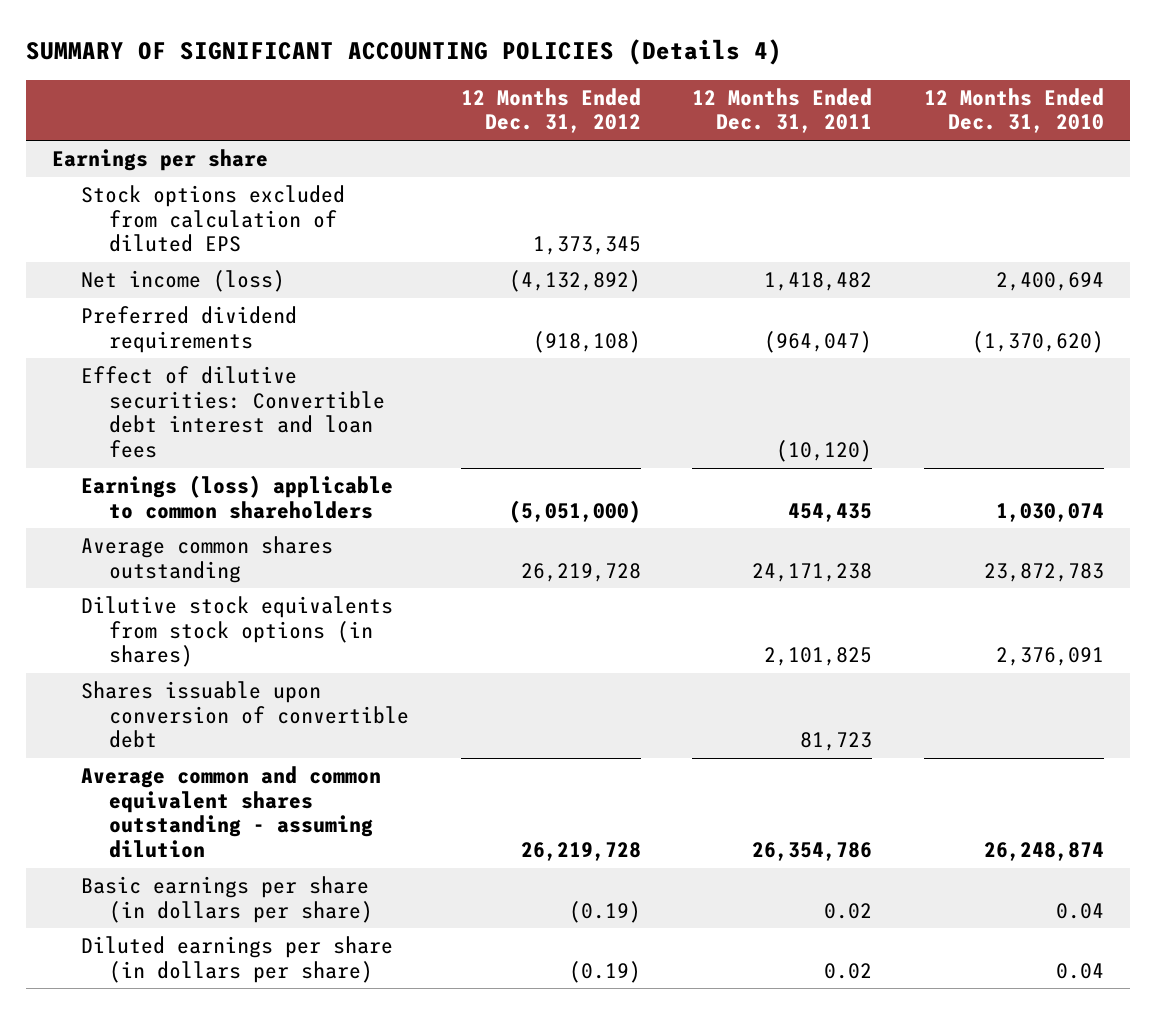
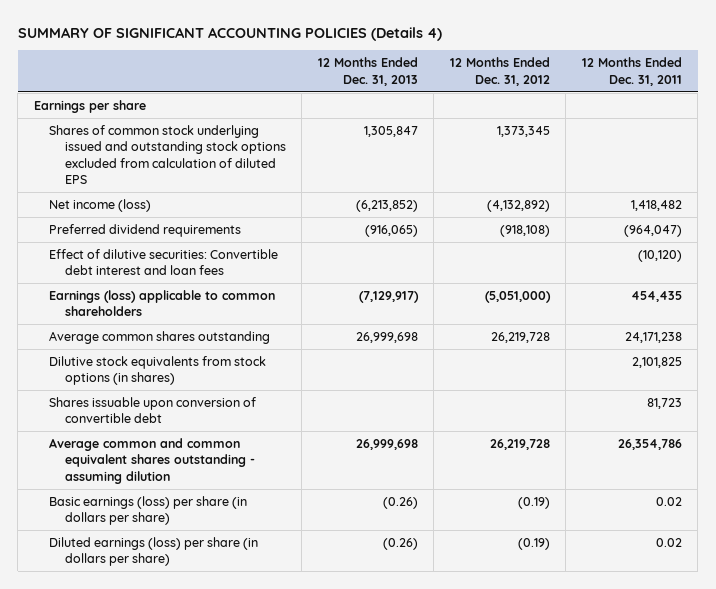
[923,87,1104,134] 12 Months Ended Dec. 31, 2010 -> none
none -> [317,57,418,86] 12 Months Ended Dec. 31, 2013
[80,185,345,253] Stock options excluded from calculation of diluted EPS -> [49,125,286,184] Shares of common stock underlying issued and outstanding stock options excluded from calculation of diluted EPS
[80,876,374,923] Basic earnings per share (in dollars per share) -> [49,496,248,526] Basic earnings (loss) per share (in dollars per share)
[80,936,393,983] Diluted earnings per share (in dollars per share) -> [49,537,259,567] Diluted earnings (loss) per share (in dollars per share)

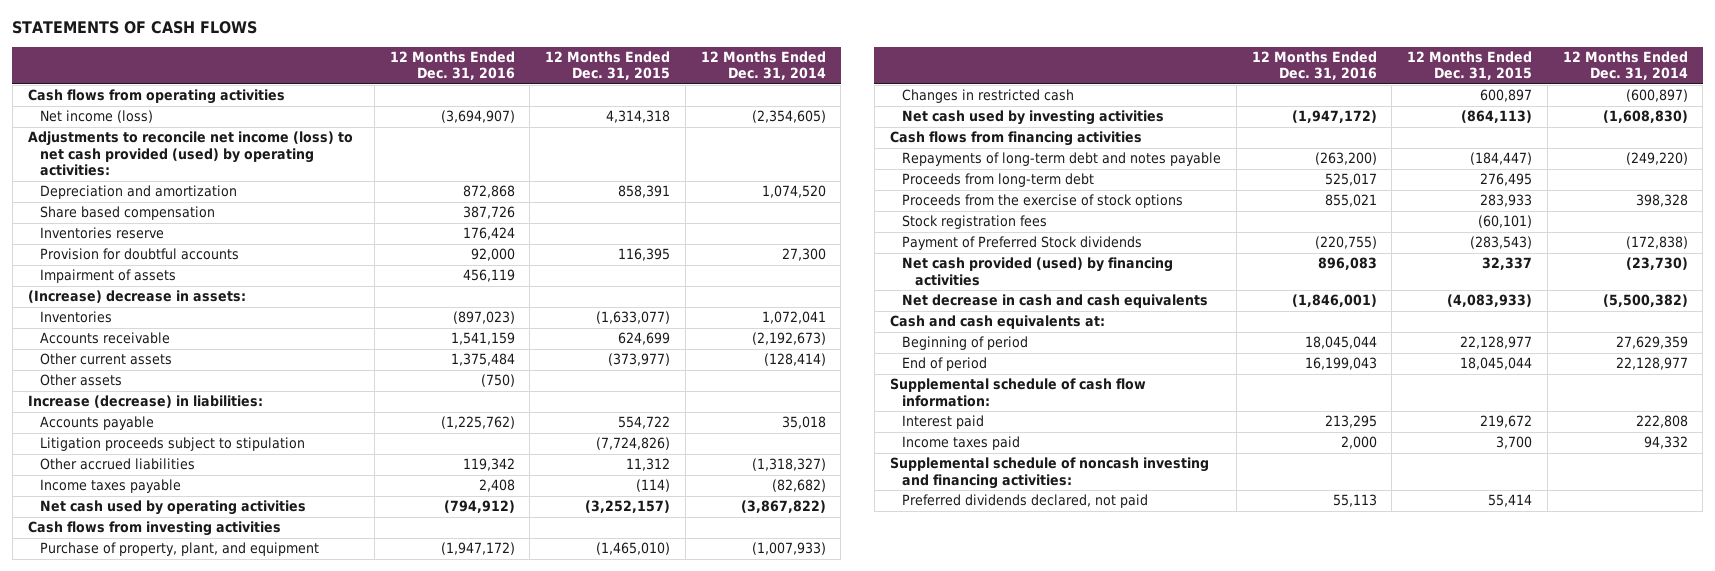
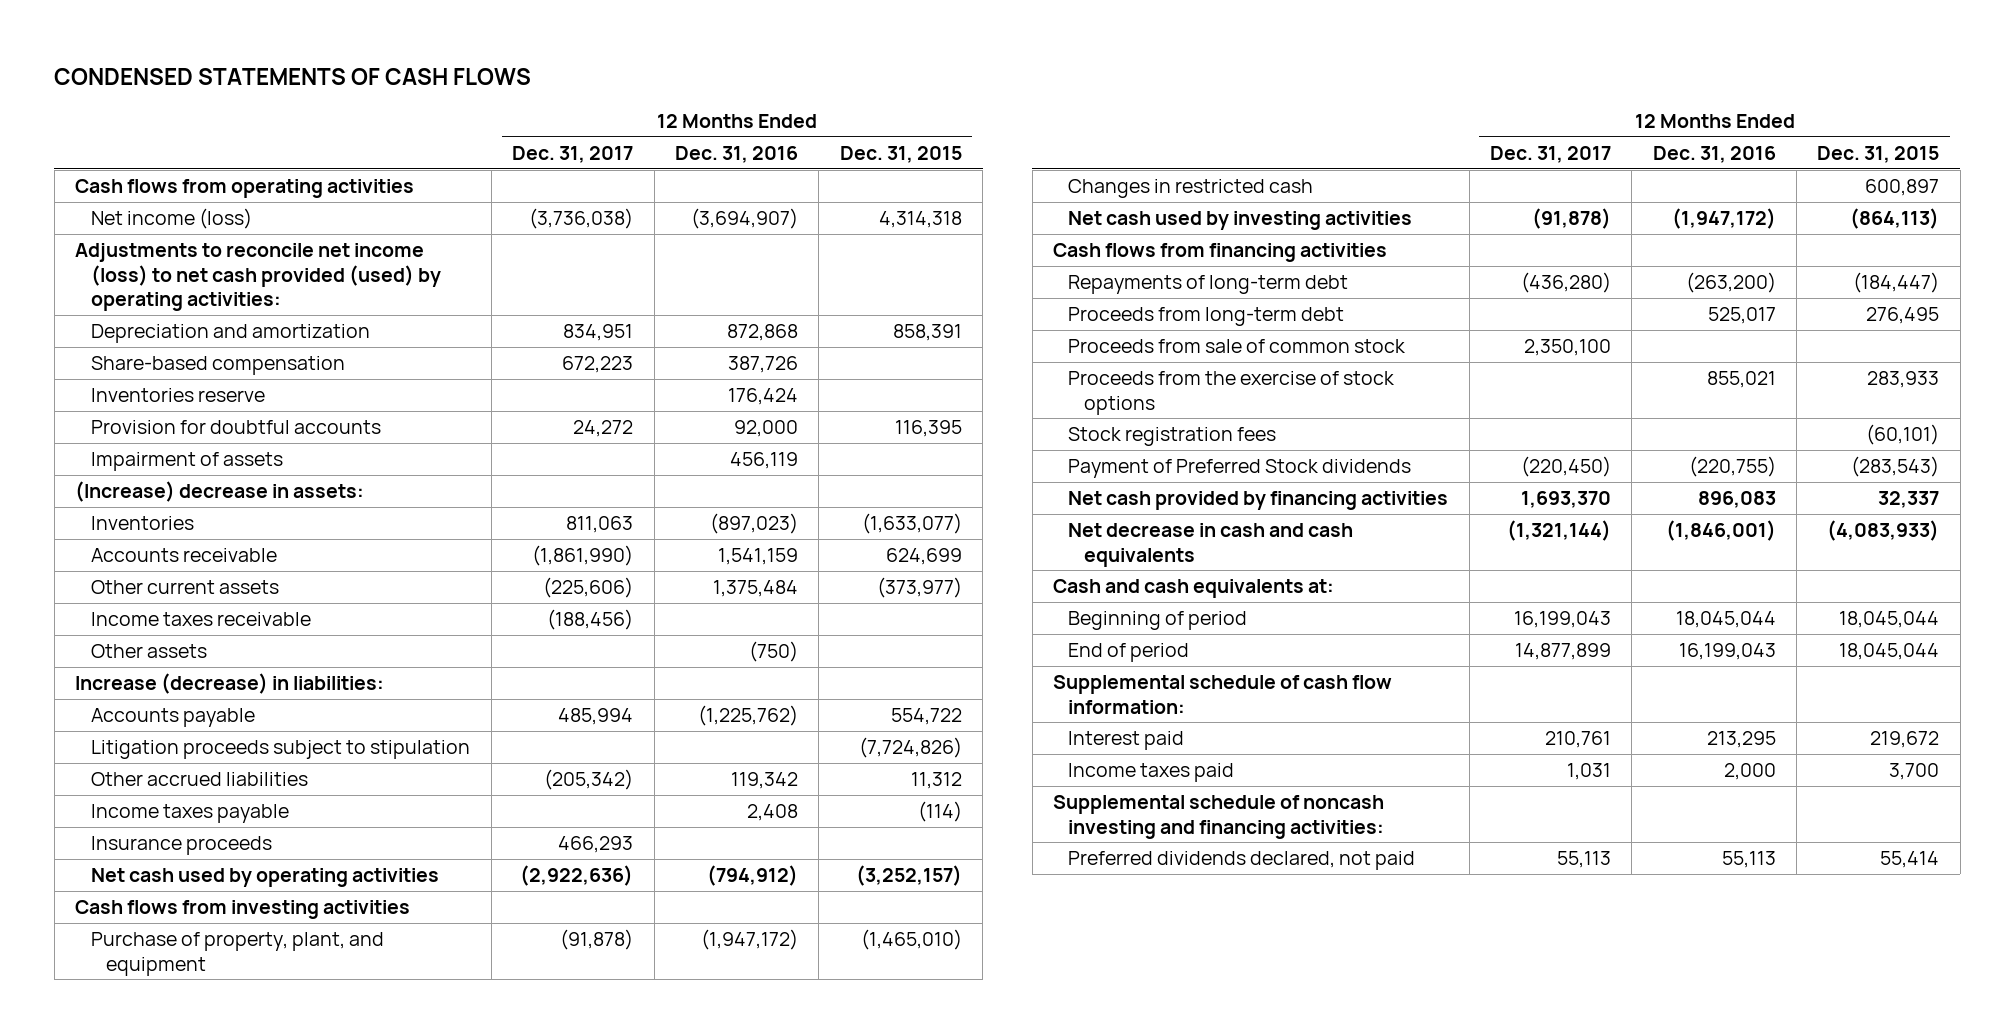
[12,21,258,35] STATEMENTS OF CASH FLOWS -> [54,68,532,86] CONDENSED STATEMENTS OF CASH FLOWS
[700,50,826,81] 12 Months Ended Dec. 31, 2014 -> none
none -> [512,146,634,164] Dec. 31, 2017
[40,206,216,221] Share based compensation -> [90,356,345,376] Share-based compensation
none -> [90,612,311,627] Income taxes receivable
none -> [90,836,272,856] Insurance proceeds
[902,152,1222,167] Repayments of long-term debt and notes payable -> [1068,275,1349,295] Repayments of long-term debt
none -> [1068,339,1407,354] Proceeds from sale of common stock
[902,257,1174,286] Net cash provided (used) by financing activities -> [1068,491,1449,511] Net cash provided by financing activities
[1460,336,1533,350] 22,128,977 -> [1839,611,1940,629] 18,045,044

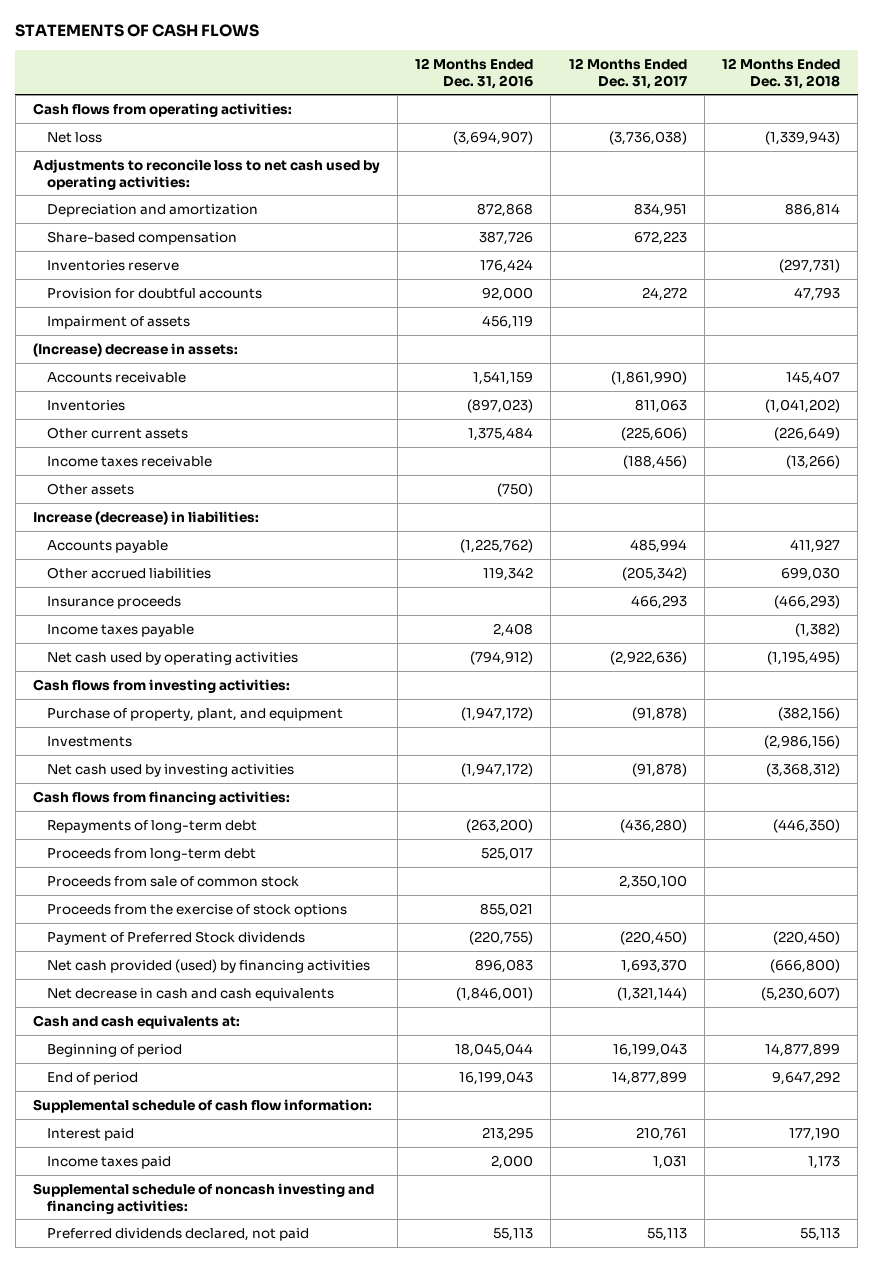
[54,68,532,86] CONDENSED STATEMENTS OF CASH FLOWS -> [15,24,260,38] STATEMENTS OF CASH FLOWS
[839,146,962,164] Dec. 31, 2015 -> none
none -> [721,57,840,89] 12 Months Ended Dec. 31, 2018
[75,179,415,199] Cash flows from operating activities -> [32,102,292,117] Cash flows from operating activities:
[90,208,252,230] Net income (loss) -> [46,131,102,143] Net loss
[75,243,441,311] Adjustments to reconcile net income (loss) to net cash provided (used) by operating activities: -> [32,158,380,190] Adjustments to reconcile loss to net cash used by operating activities:
[90,516,194,531] Inventories -> [46,399,125,411] Inventories
[90,740,470,760] Litigation proceeds subject to stipulation -> none
[90,804,289,824] Income taxes payable -> [46,623,194,637] Income taxes payable
[75,900,411,920] Cash flows from investing activities -> [32,678,290,693] Cash flows from investing activities:
[1068,179,1314,199] Changes in restricted cash -> none
none -> [46,735,132,747] Investments
[1052,243,1387,263] Cash flows from financing activities -> [32,790,290,805] Cash flows from financing activities:
[1068,427,1277,447] Stock registration fees -> none
[1068,491,1449,511] Net cash provided by financing activities -> [46,958,370,973] Net cash provided (used) by financing activities

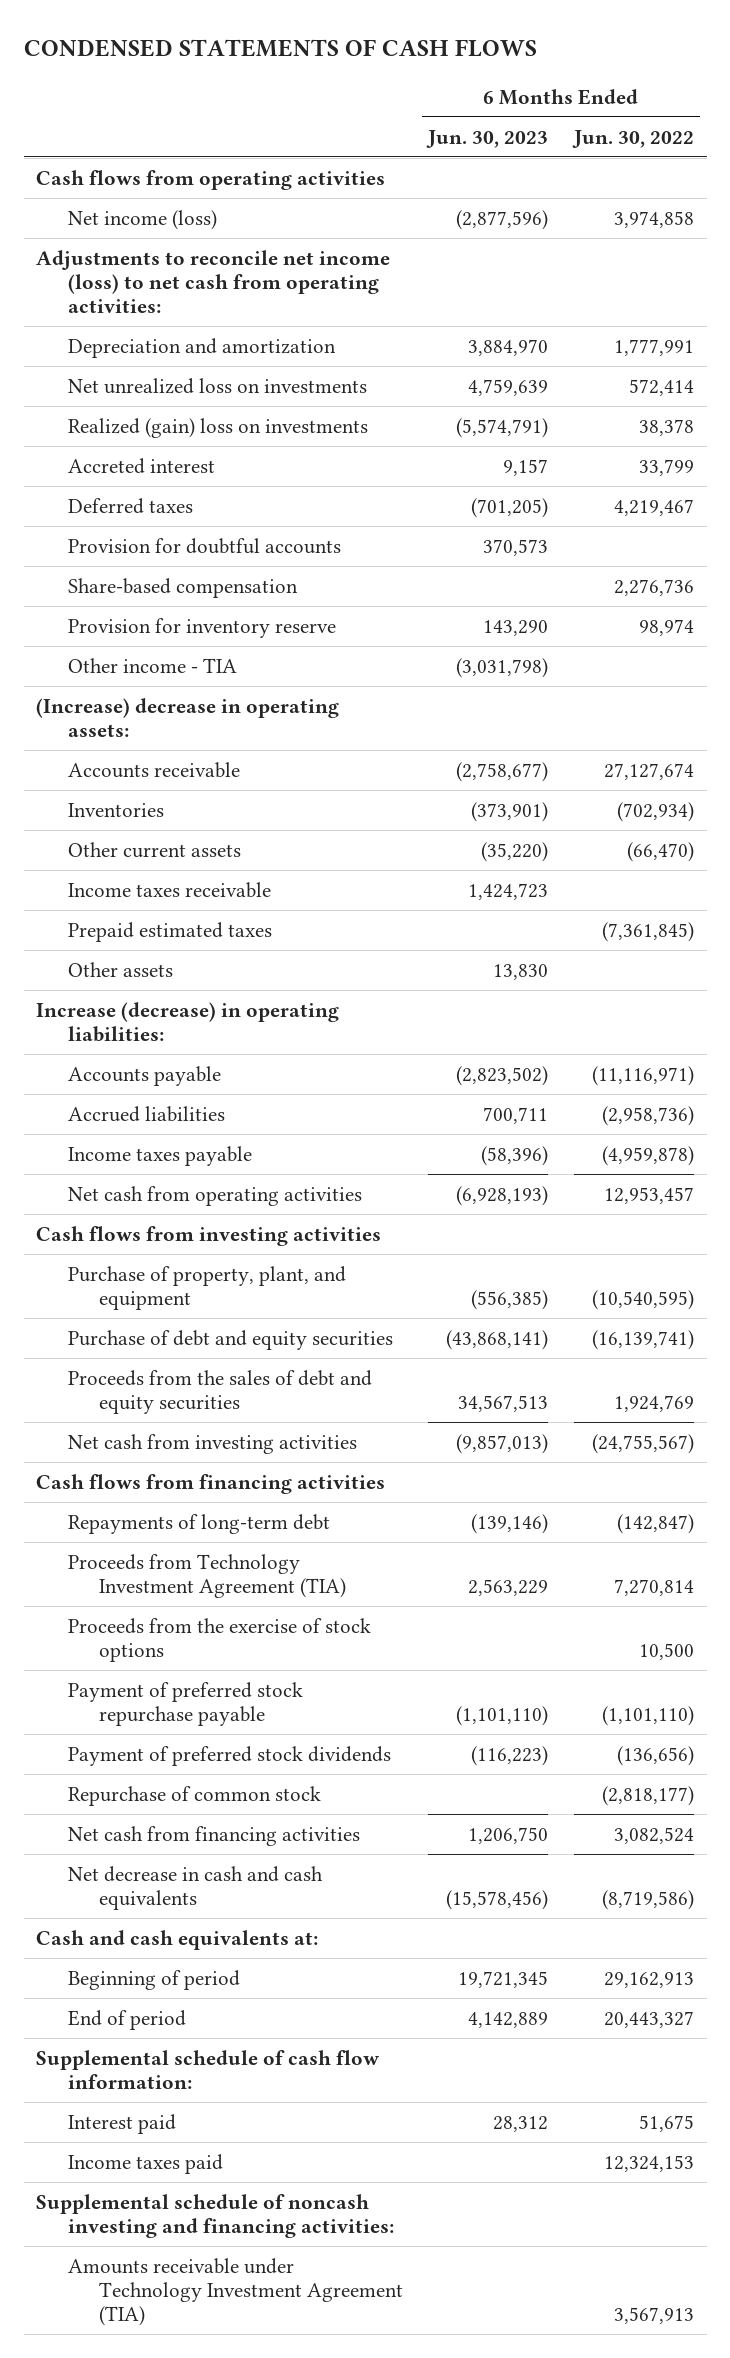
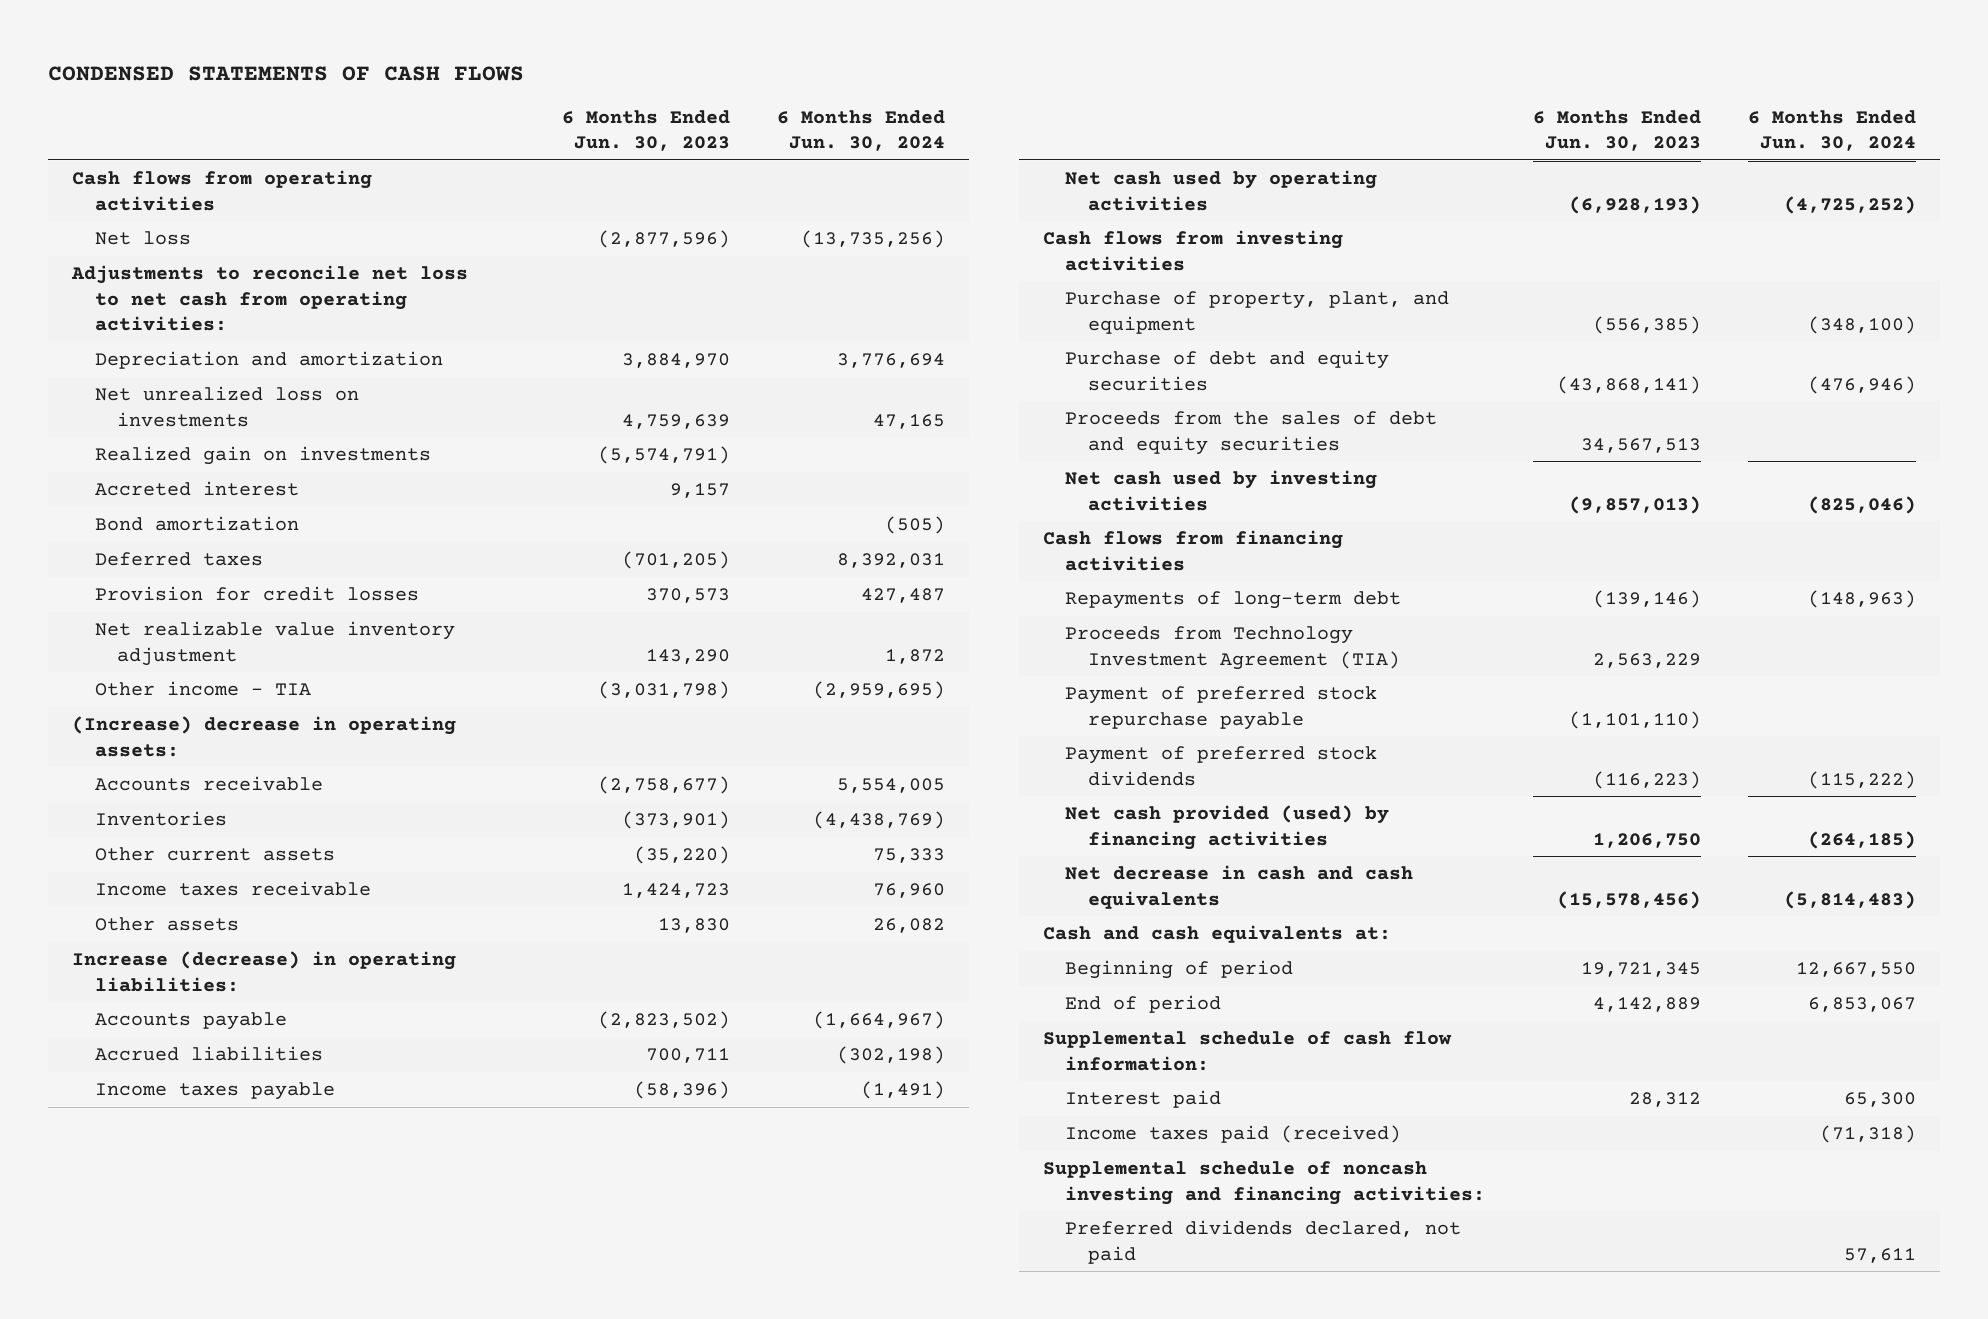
[571,129,694,148] Jun. 30, 2022 -> none
none -> [777,109,946,152] 6 Months Ended Jun. 30, 2024
[67,209,217,230] Net income (loss) -> [94,231,191,246] Net loss
[36,249,391,313] Adjustments to reconcile net income (loss) to net cash from operating activities: -> [71,265,469,332] Adjustments to reconcile net loss to net cash from operating activities:
[67,417,368,438] Realized (gain) loss on investments -> [94,446,431,466] Realized gain on investments
none -> [94,516,299,532] Bond amortization
[67,577,298,598] Share-based compensation -> none
[67,537,341,554] Provision for doubtful accounts -> [94,586,419,602] Provision for credit losses
[67,617,336,638] Provision for inventory reserve -> [94,621,455,666] Net realizable value inventory adjustment
[67,921,272,942] Prepaid estimated taxes -> none
[67,1185,362,1206] Net cash from operating activities -> [1065,170,1378,211] Net cash used by operating activities
[67,1433,357,1454] Net cash from investing activities -> [1065,470,1378,511] Net cash used by investing activities
[67,1617,371,1662] Proceeds from the exercise of stock options -> none
[67,1785,321,1806] Repurchase of common stock -> none
[67,1825,360,1846] Net cash from financing activities -> [1065,805,1390,850] Net cash provided (used) by financing activities
[67,2153,223,2174] Income taxes paid -> [1065,1125,1402,1144] Income taxes paid (received)
[67,2257,404,2326] Amounts receivable under Technology Investment Agreement (TIA) -> none
none -> [1065,1220,1462,1264] Preferred dividends declared, not paid

